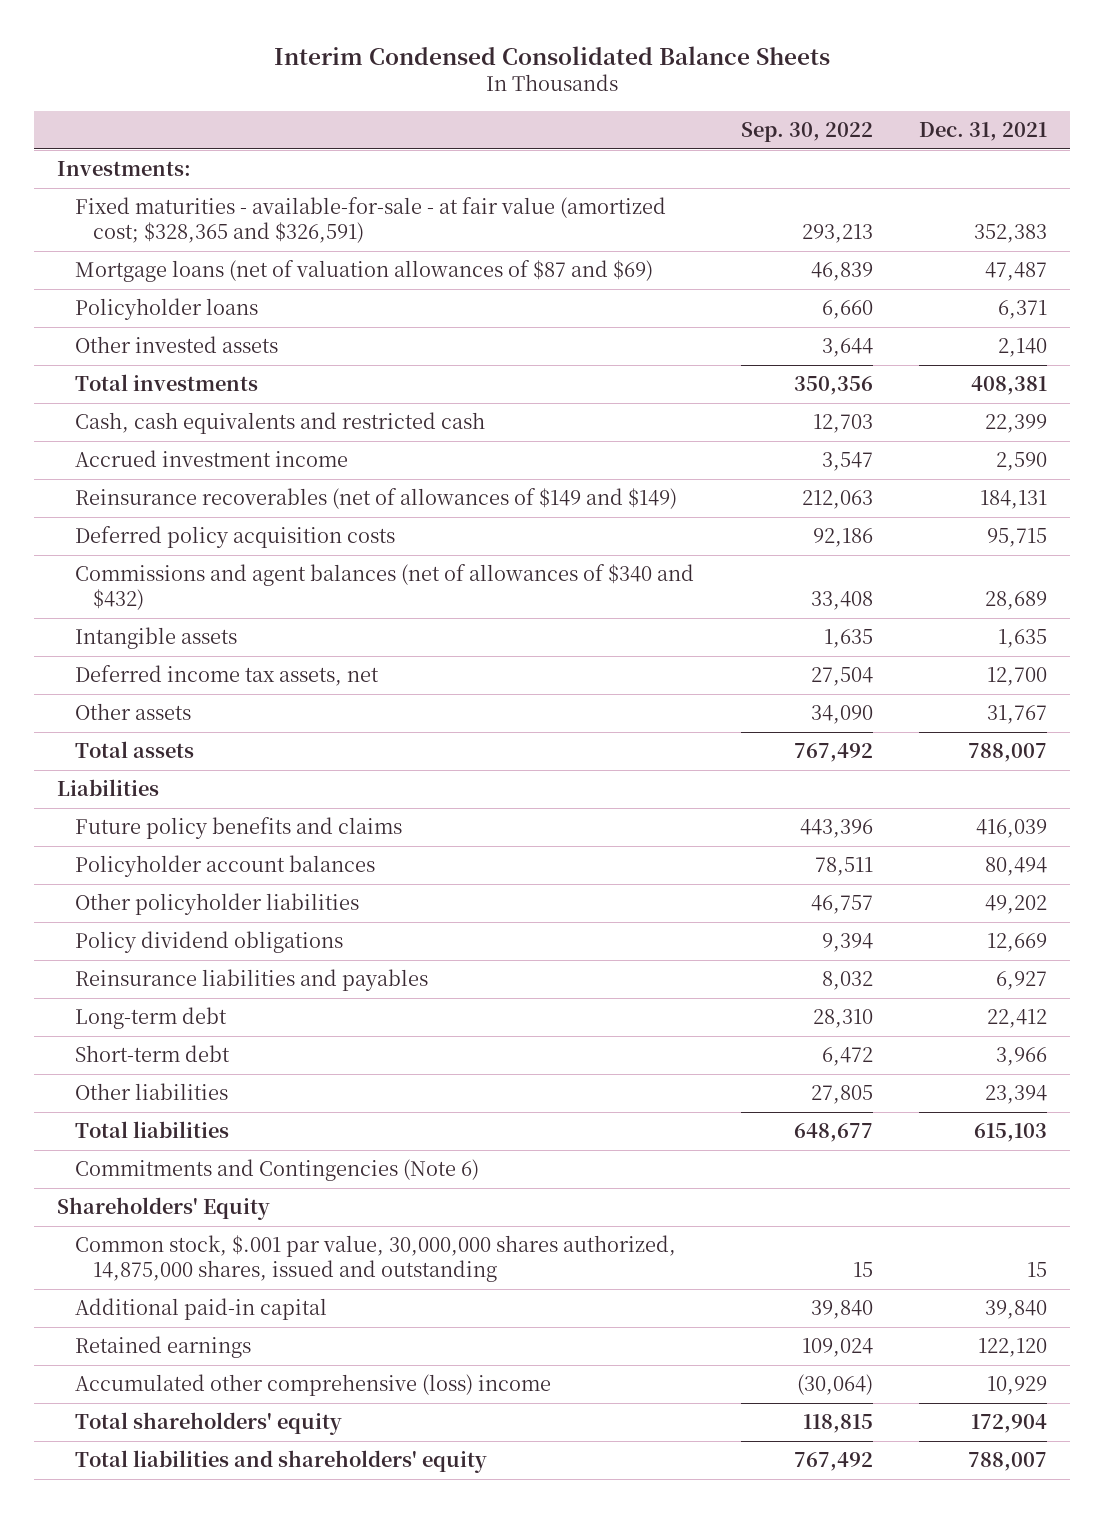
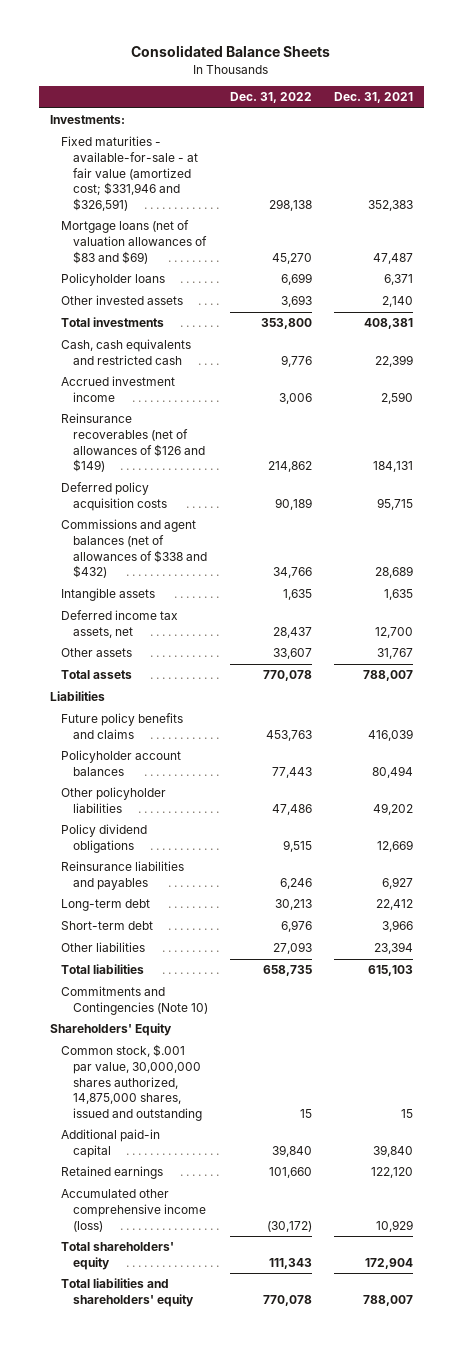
[274,45,831,65] Interim Condensed Consolidated Balance Sheets -> [131,45,331,58] Consolidated Balance Sheets
[740,122,873,143] Sep. 30, 2022 -> none
none -> [230,92,313,104] Dec. 31, 2022
[75,196,667,244] Fixed maturities - available-for-sale - at fair value (amortized cost; $328,365 and $326,591) -> [61,136,199,211] Fixed maturities - available-for-sale - at fair value (amortized cost; $331,946 and $326,591)
[75,259,654,282] Mortgage loans (net of valuation allowances of $87 and $69) -> [61,220,208,264] Mortgage loans (net of valuation allowances of $83 and $69)
[75,487,678,509] Reinsurance recoverables (net of allowances of $149 and $149) -> [61,413,206,473] Reinsurance recoverables (net of allowances of $126 and $149)
[75,563,695,611] Commissions and agent balances (net of allowances of $340 and $432) -> [61,519,208,579] Commissions and agent balances (net of allowances of $338 and $432)
[75,1158,480,1181] Commitments and Contingencies (Note 6) -> [61,986,209,1015] Commitments and Contingencies (Note 10)
[75,1373,552,1396] Accumulated other comprehensive (loss) income -> [61,1189,207,1232] Accumulated other comprehensive income (loss)

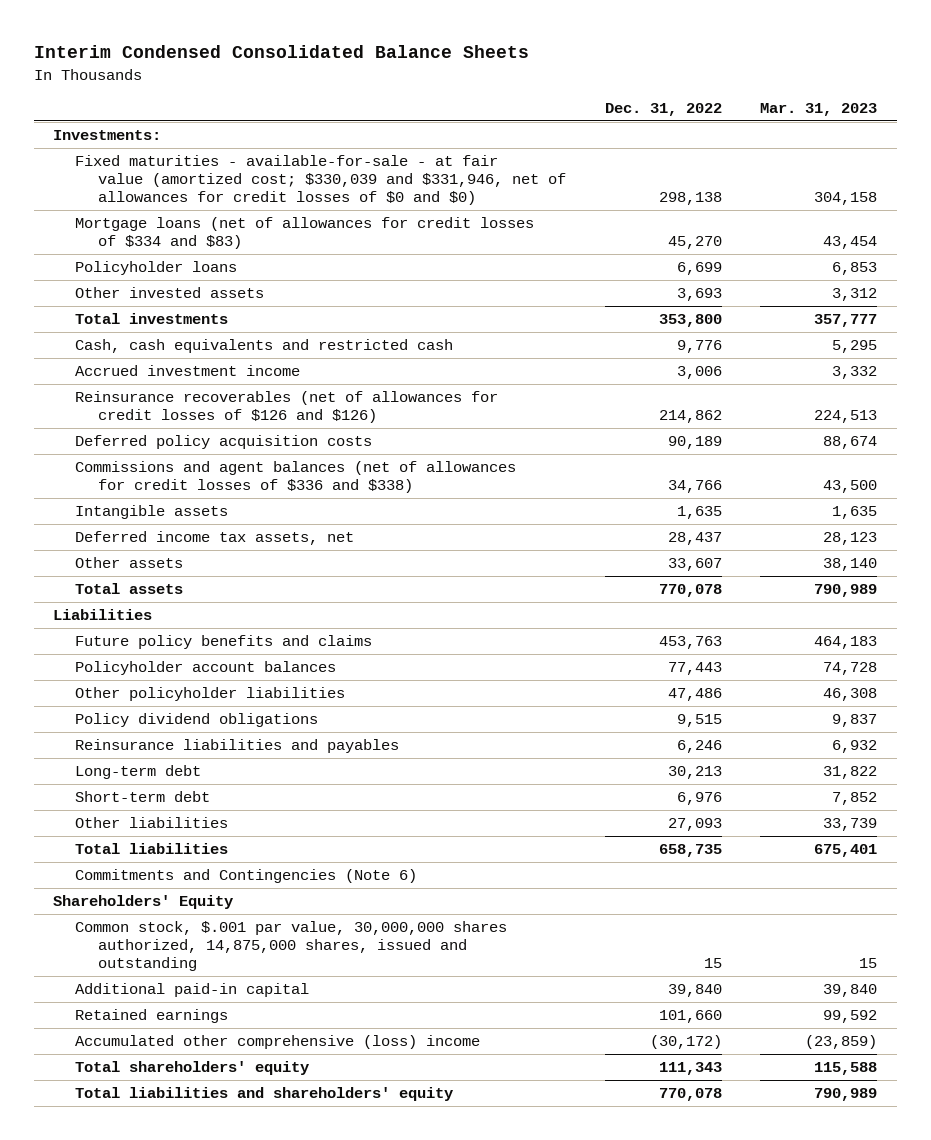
[131,45,331,58] Consolidated Balance Sheets -> [33,45,529,59] Interim Condensed Consolidated Balance Sheets
[334,92,414,104] Dec. 31, 2021 -> none
none -> [760,103,878,117] Mar. 31, 2023
[61,136,199,211] Fixed maturities - available-for-sale - at fair value (amortized cost; $331,946 and $326,591) -> [75,154,566,206] Fixed maturities - available-for-sale - at fair value (amortized cost; $330,039 and $331,946, net of allowances for credit losses of $0 and $0)
[61,220,208,264] Mortgage loans (net of valuation allowances of $83 and $69) -> [75,216,535,250] Mortgage loans (net of allowances for credit losses of $334 and $83)
[61,413,206,473] Reinsurance recoverables (net of allowances of $126 and $149) -> [75,390,499,424] Reinsurance recoverables (net of allowances for credit losses of $126 and $126)
[61,519,208,579] Commissions and agent balances (net of allowances of $338 and $432) -> [75,460,517,494] Commissions and agent balances (net of allowances for credit losses of $336 and $338)
[61,986,209,1015] Commitments and Contingencies (Note 10) -> [75,868,418,883] Commitments and Contingencies (Note 6)
[61,1189,207,1232] Accumulated other comprehensive income (loss) -> [75,1034,481,1049] Accumulated other comprehensive (loss) income

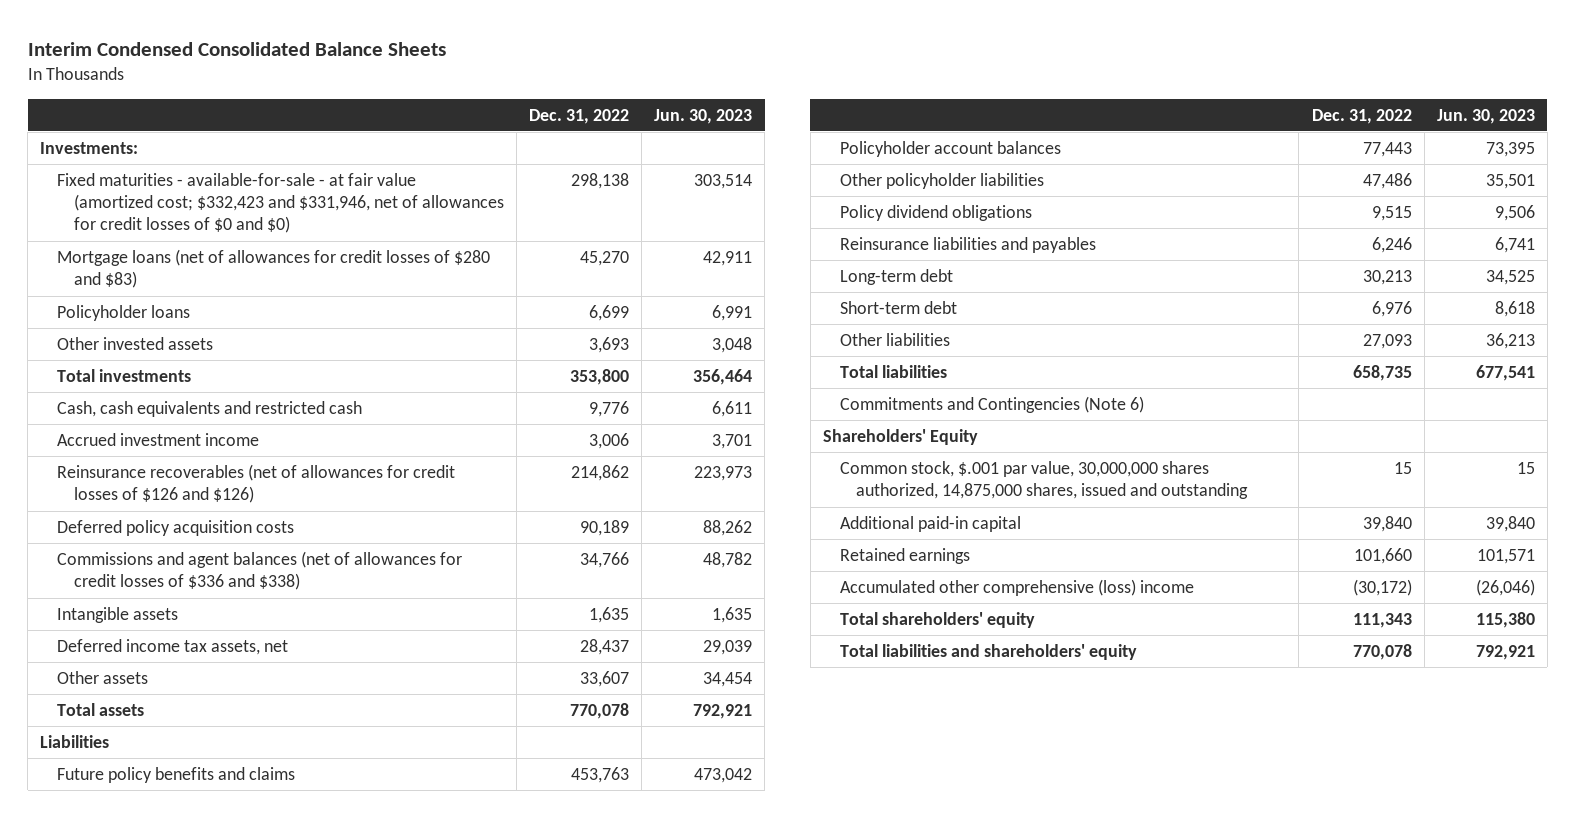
[760,103,878,117] Mar. 31, 2023 -> none
none -> [654,108,753,124] Jun. 30, 2023
[75,154,566,206] Fixed maturities - available-for-sale - at fair value (amortized cost; $330,039 and $331,946, net of allowances for credit losses of $0 and $0) -> [57,173,504,234] Fixed maturities - available-for-sale - at fair value (amortized cost; $332,423 and $331,946, net of allowances for credit losses of $0 and $0)
[75,216,535,250] Mortgage loans (net of allowances for credit losses of $334 and $83) -> [57,249,491,289] Mortgage loans (net of allowances for credit losses of $280 and $83)

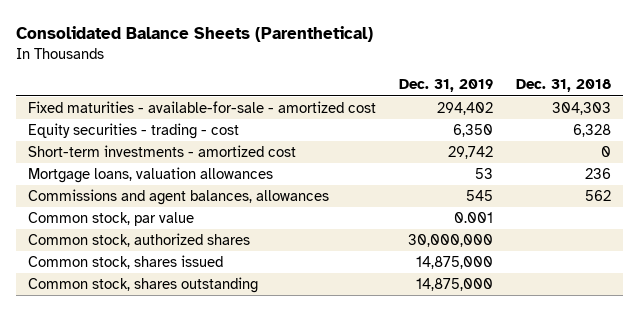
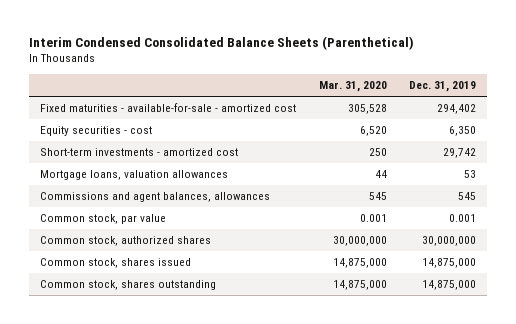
[16,26,374,43] Consolidated Balance Sheets (Parenthetical) -> [28,35,414,50] Interim Condensed Consolidated Balance Sheets (Parenthetical)
[516,79,612,93] Dec. 31, 2018 -> none
none -> [318,81,387,93] Mar. 31, 2020
[27,123,239,140] Equity securities - trading - cost -> [40,126,153,137] Equity securities - cost

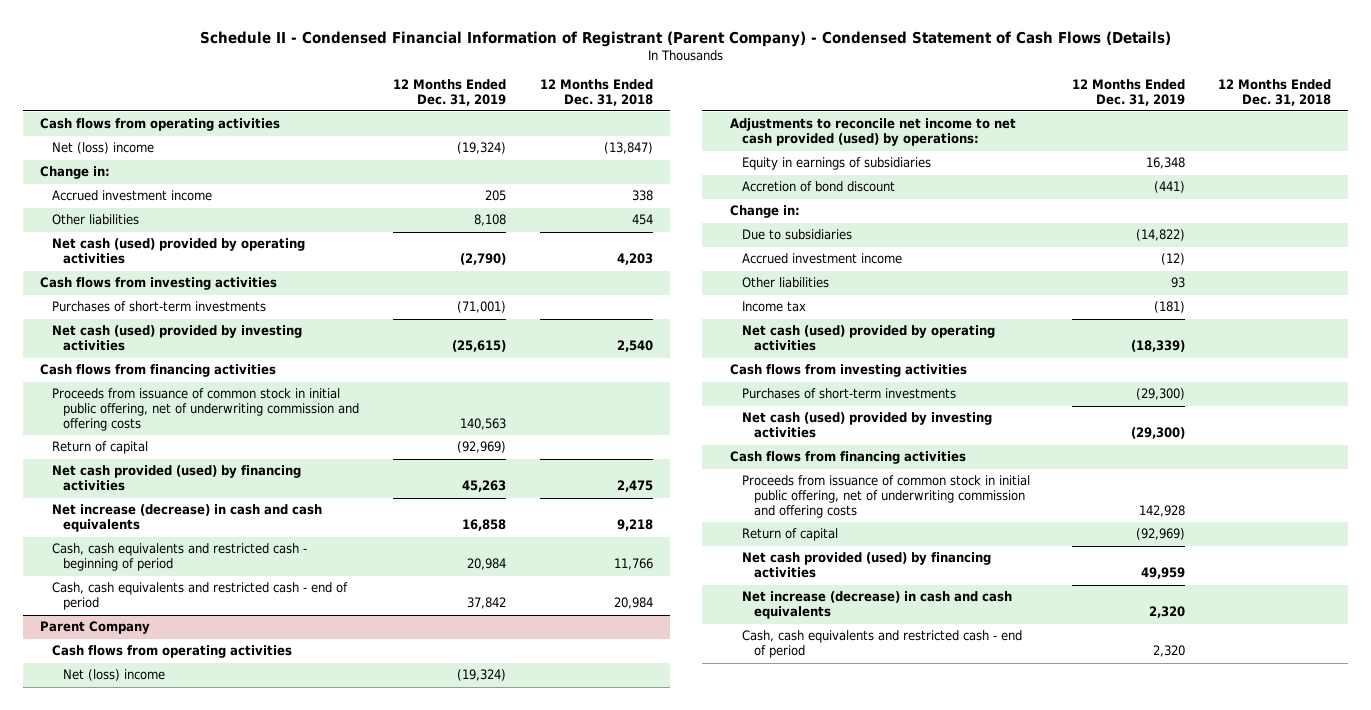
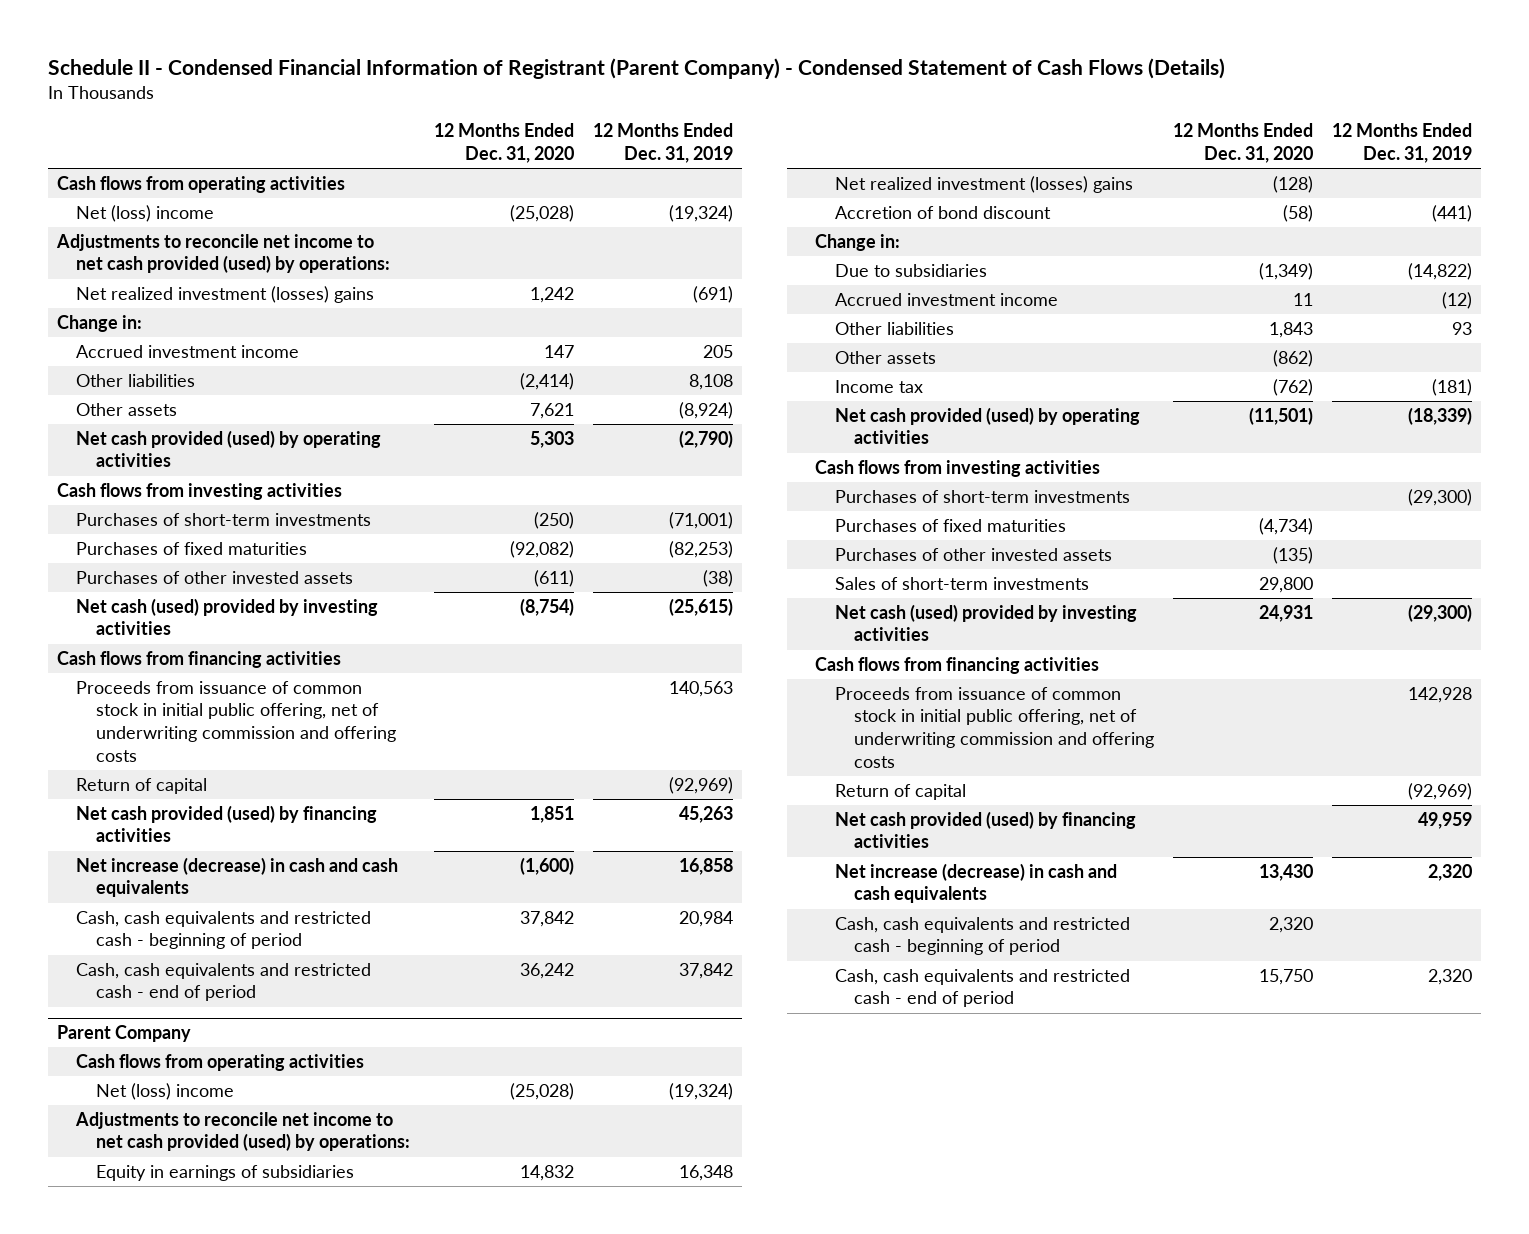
[539,78,653,106] 12 Months Ended Dec. 31, 2018 -> none
none -> [433,123,574,164] 12 Months Ended Dec. 31, 2020
none -> [56,233,391,274] Adjustments to reconcile net income to net cash provided (used) by operations:
none -> [76,285,375,303] Net realized investment (losses) gains
none -> [76,402,178,416] Other assets
[51,238,305,265] Net cash (used) provided by operating activities -> [76,429,382,468] Net cash provided (used) by operating activities
none -> [76,541,308,555] Purchases of fixed maturities
none -> [76,570,354,584] Purchases of other invested assets
none -> [834,175,1133,193] Net realized investment (losses) gains
none -> [834,350,936,364] Other assets
[741,325,995,352] Net cash (used) provided by operating activities -> [834,406,1140,445] Net cash provided (used) by operating activities
none -> [834,518,1066,532] Purchases of fixed maturities
none -> [834,547,1112,561] Purchases of other invested assets
none -> [834,576,1089,590] Sales of short-term investments
none -> [834,916,1130,956] Cash, cash equivalents and restricted cash - beginning of period

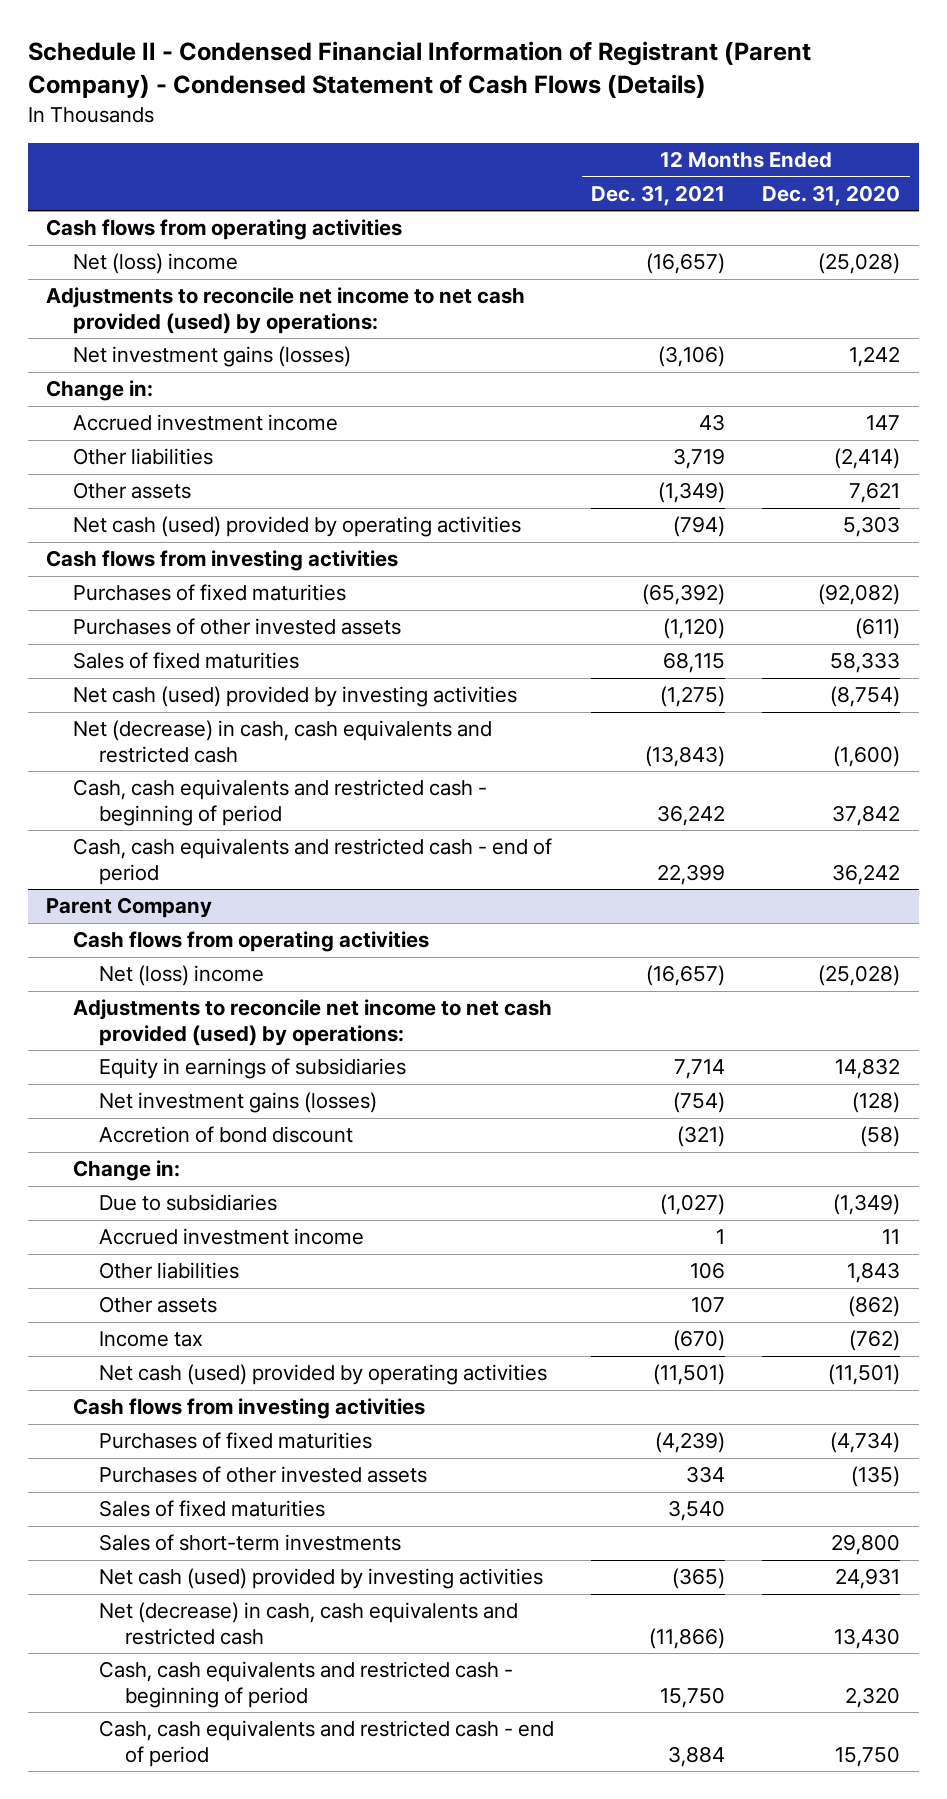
[592,123,733,164] 12 Months Ended Dec. 31, 2019 -> none
none -> [591,184,726,206] Dec. 31, 2021
[76,285,375,303] Net realized investment (losses) gains -> [72,346,351,368] Net investment gains (losses)
[76,429,382,468] Net cash provided (used) by operating activities -> [72,516,521,538] Net cash (used) provided by operating activities
[76,512,372,526] Purchases of short-term investments -> none
none -> [72,652,299,670] Sales of fixed maturities
[57,650,342,668] Cash flows from financing activities -> none
[76,680,396,762] Proceeds from issuance of common stock in initial public offering, net of underwriting commission and offering costs -> none
[76,777,208,794] Return of capital -> none
[76,804,378,843] Net cash provided (used) by financing activities -> none
[76,856,399,898] Net increase (decrease) in cash and cash equivalents -> [72,720,492,763] Net (decrease) in cash, cash equivalents and restricted cash
[834,175,1133,193] Net realized investment (losses) gains -> [98,1092,377,1114] Net investment gains (losses)
[834,406,1140,445] Net cash provided (used) by operating activities -> [98,1364,547,1386] Net cash (used) provided by operating activities
[834,489,1130,503] Purchases of short-term investments -> none
none -> [98,1500,325,1518] Sales of fixed maturities
[815,656,1100,674] Cash flows from financing activities -> none
[834,686,1154,768] Proceeds from issuance of common stock in initial public offering, net of underwriting commission and offering costs -> none
[834,783,966,800] Return of capital -> none
[834,810,1136,849] Net cash provided (used) by financing activities -> none
[834,862,1117,904] Net increase (decrease) in cash and cash equivalents -> [98,1602,518,1645] Net (decrease) in cash, cash equivalents and restricted cash

